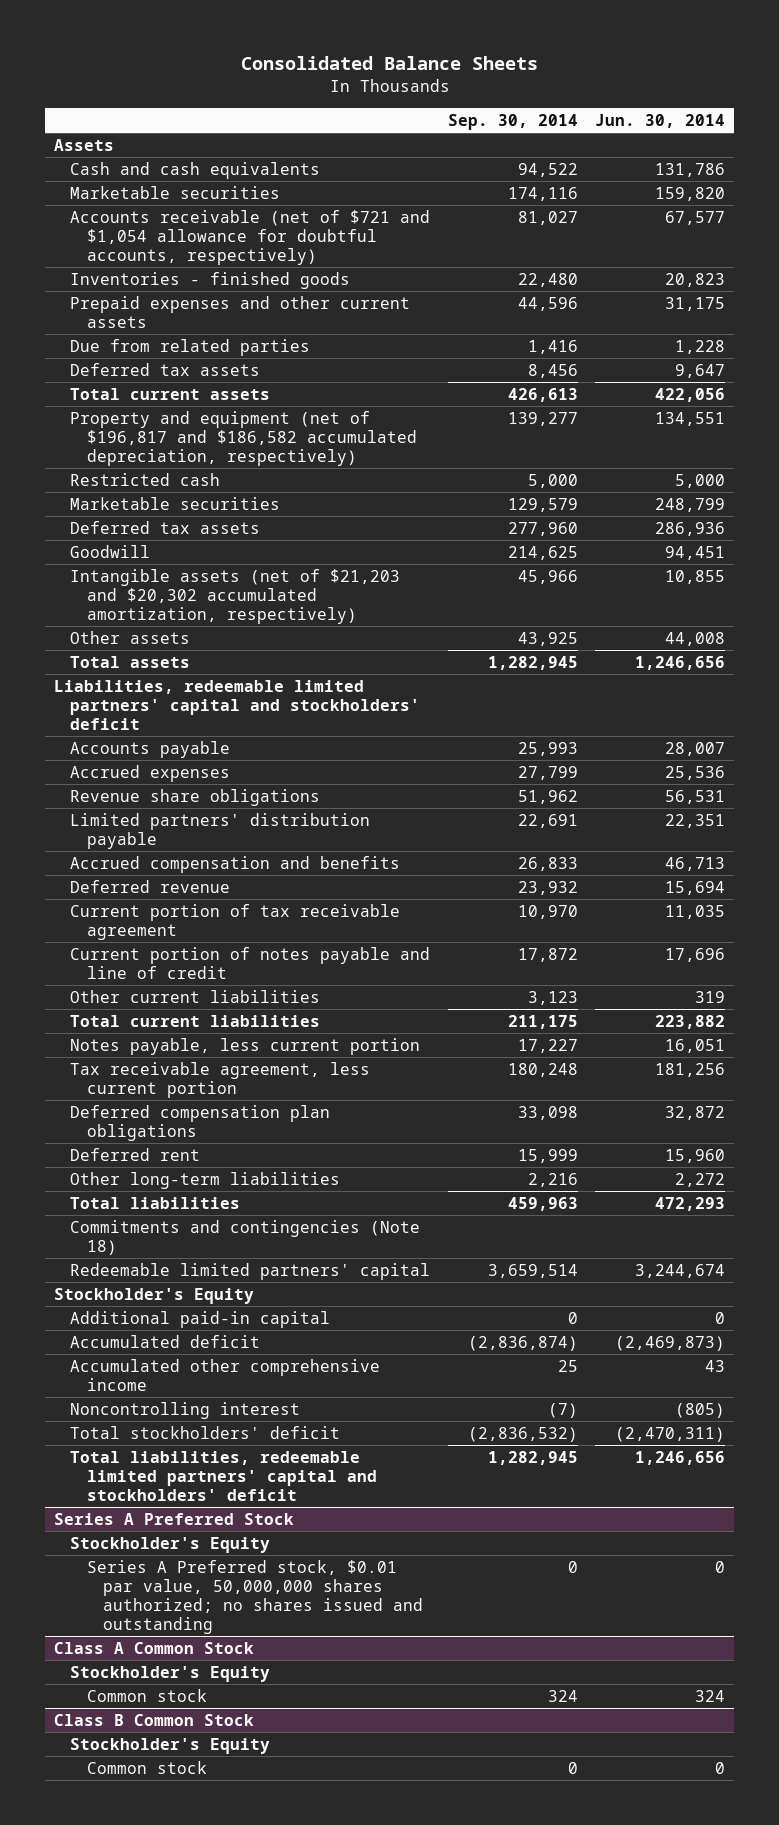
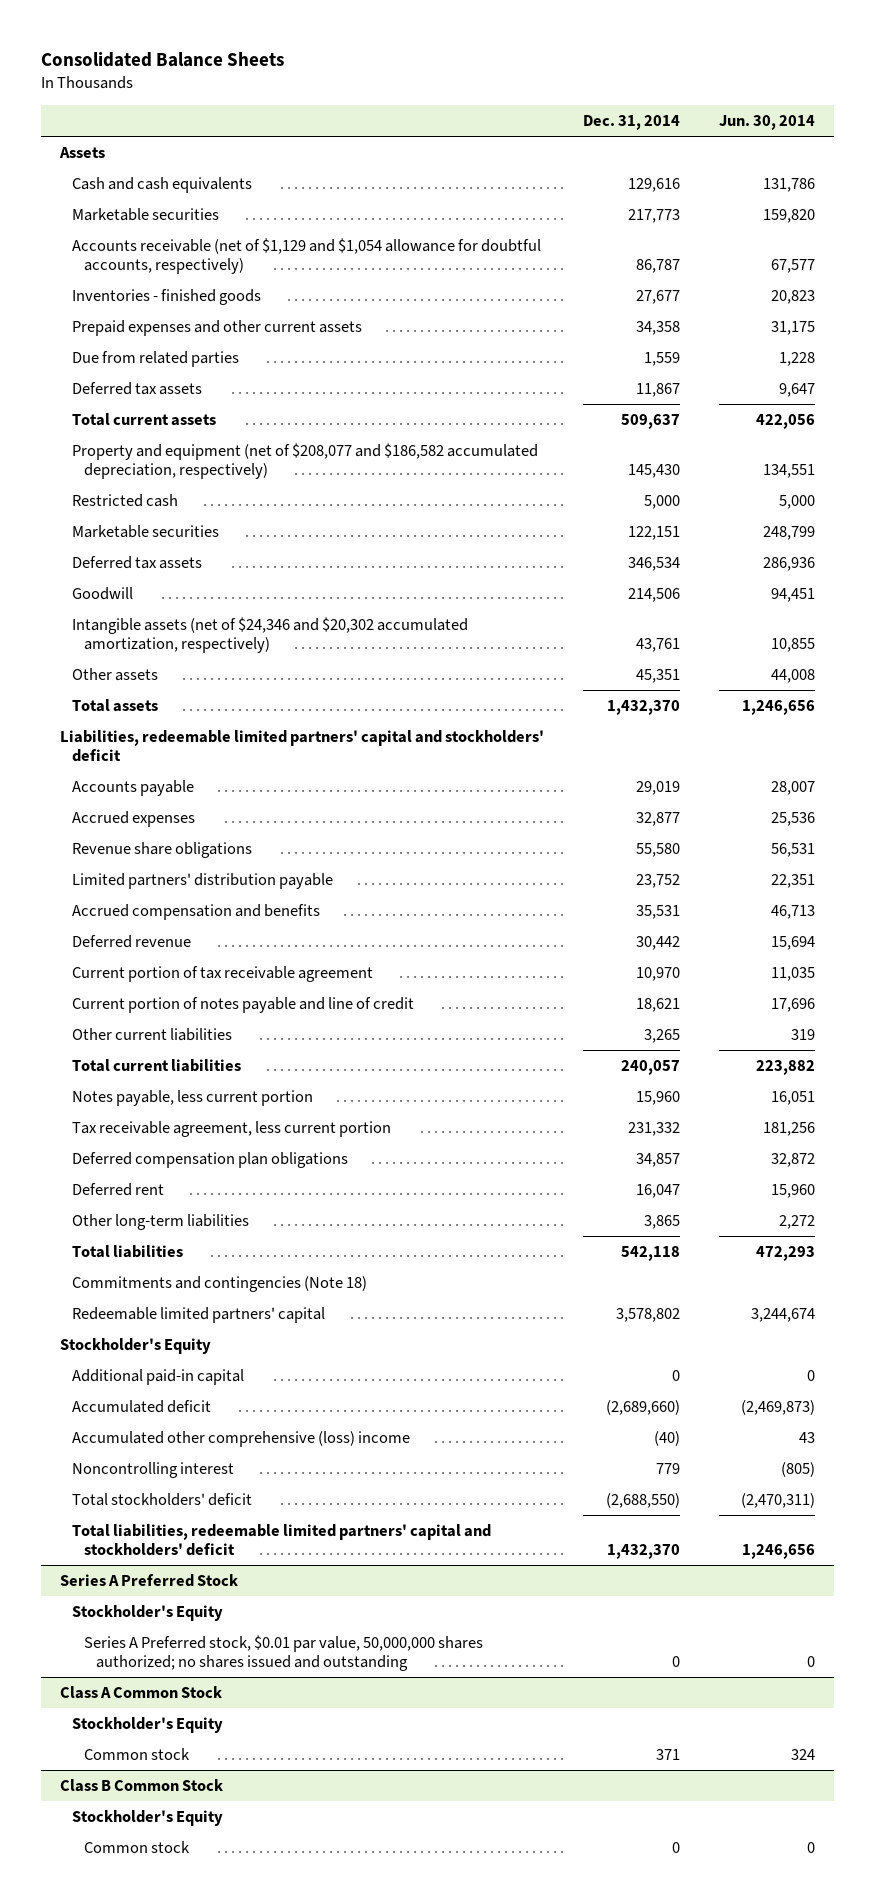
[447,114,578,131] Sep. 30, 2014 -> none
none -> [583,114,681,130] Dec. 31, 2014
[70,209,431,266] Accounts receivable (net of $721 and $1,054 allowance for doubtful accounts, respectively) -> [72,238,542,274] Accounts receivable (net of $1,129 and $1,054 allowance for doubtful accounts, respectively)
[70,410,417,467] Property and equipment (net of $196,817 and $186,582 accumulated depreciation, respectively) -> [72,443,539,479] Property and equipment (net of $208,077 and $186,582 accumulated depreciation, respectively)
[70,568,401,625] Intangible assets (net of $21,203 and $20,302 accumulated amortization, respectively) -> [72,617,469,653] Intangible assets (net of $24,346 and $20,302 accumulated amortization, respectively)
[70,1358,381,1391] Accumulated other comprehensive income -> [72,1431,411,1448] Accumulated other comprehensive (loss) income

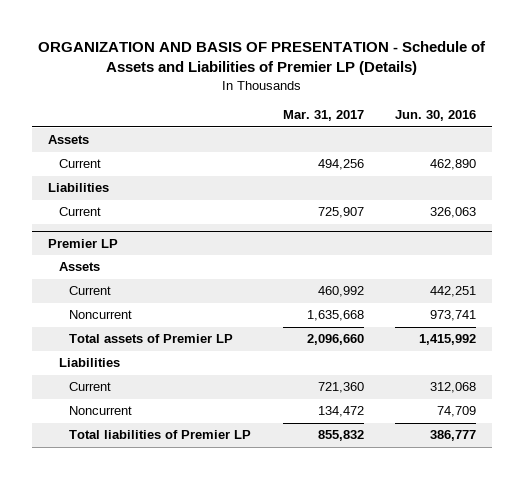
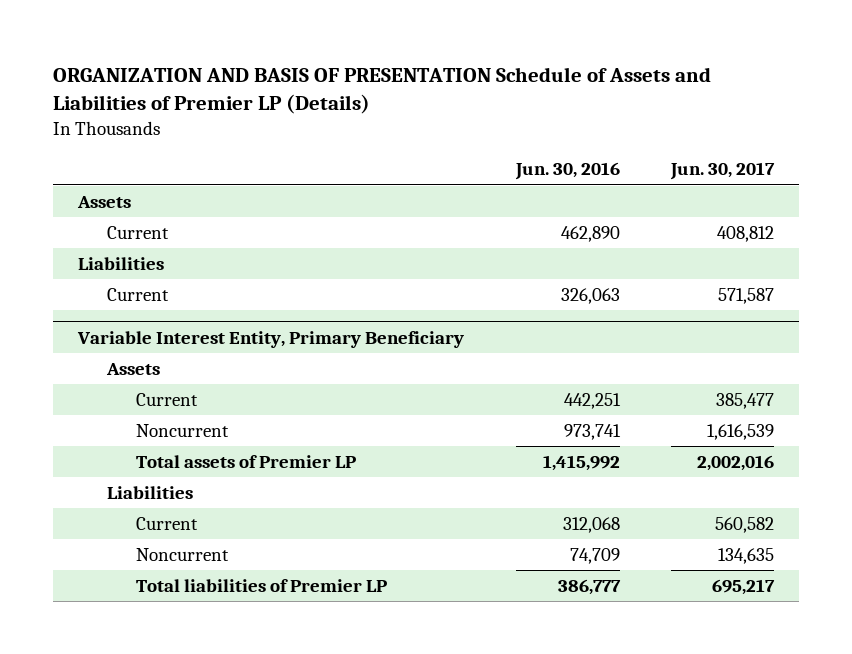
[38,41,487,76] ORGANIZATION AND BASIS OF PRESENTATION - Schedule of Assets and Liabilities of Premier LP (Details) -> [52,66,711,115] ORGANIZATION AND BASIS OF PRESENTATION Schedule of Assets and Liabilities of Premier LP (Details)
[282,110,364,122] Mar. 31, 2017 -> none
none -> [669,162,775,181] Jun. 30, 2017
[48,238,119,248] Premier LP -> [77,330,465,348] Variable Interest Entity, Primary Beneficiary

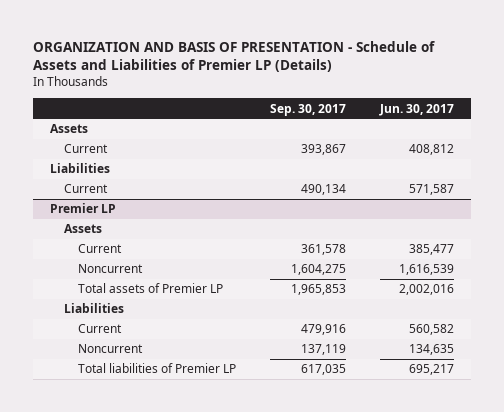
[52,66,711,115] ORGANIZATION AND BASIS OF PRESENTATION Schedule of Assets and Liabilities of Premier LP (Details) -> [33,40,436,73] ORGANIZATION AND BASIS OF PRESENTATION - Schedule of Assets and Liabilities of Premier LP (Details)
[514,162,620,181] Jun. 30, 2016 -> none
none -> [269,103,346,116] Sep. 30, 2017
[77,330,465,348] Variable Interest Entity, Primary Beneficiary -> [50,203,117,214] Premier LP

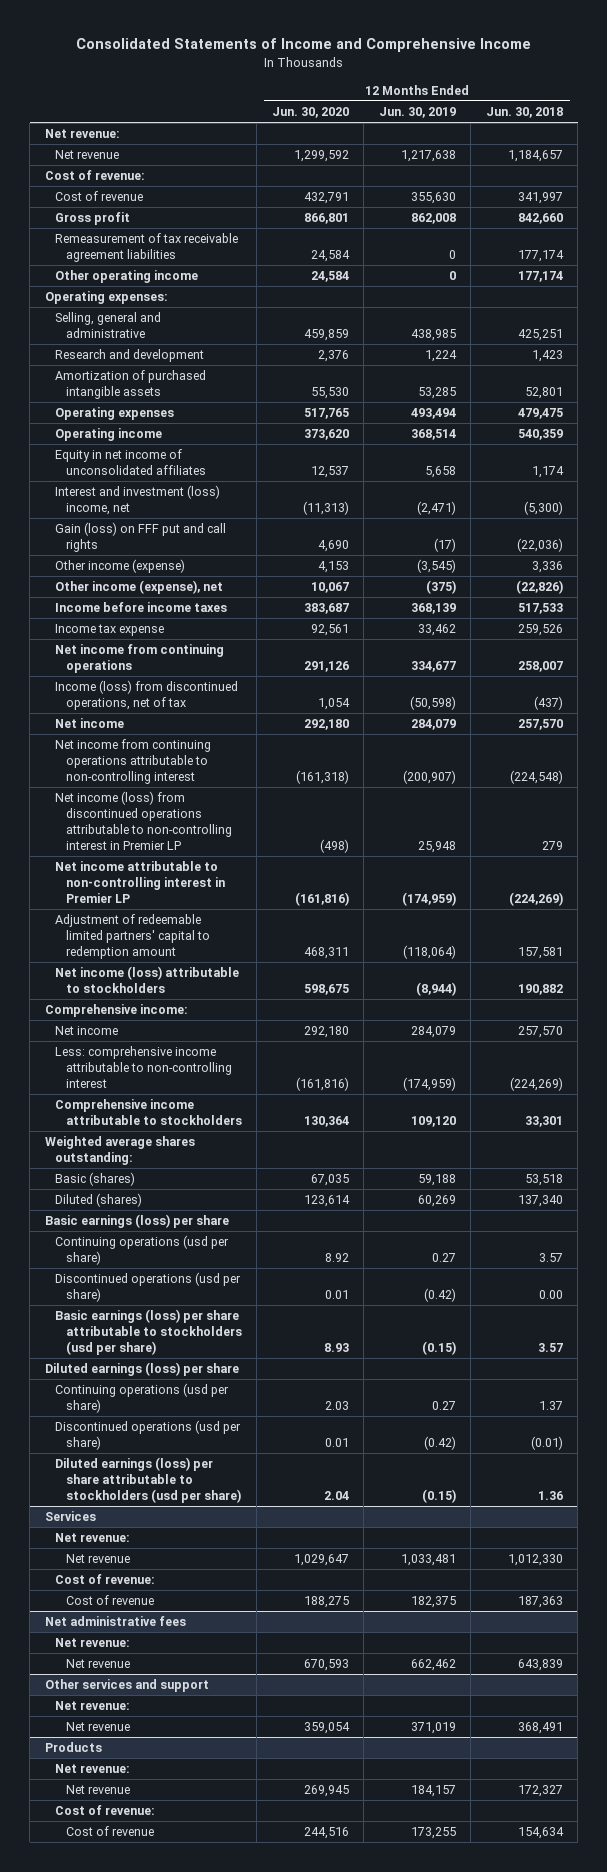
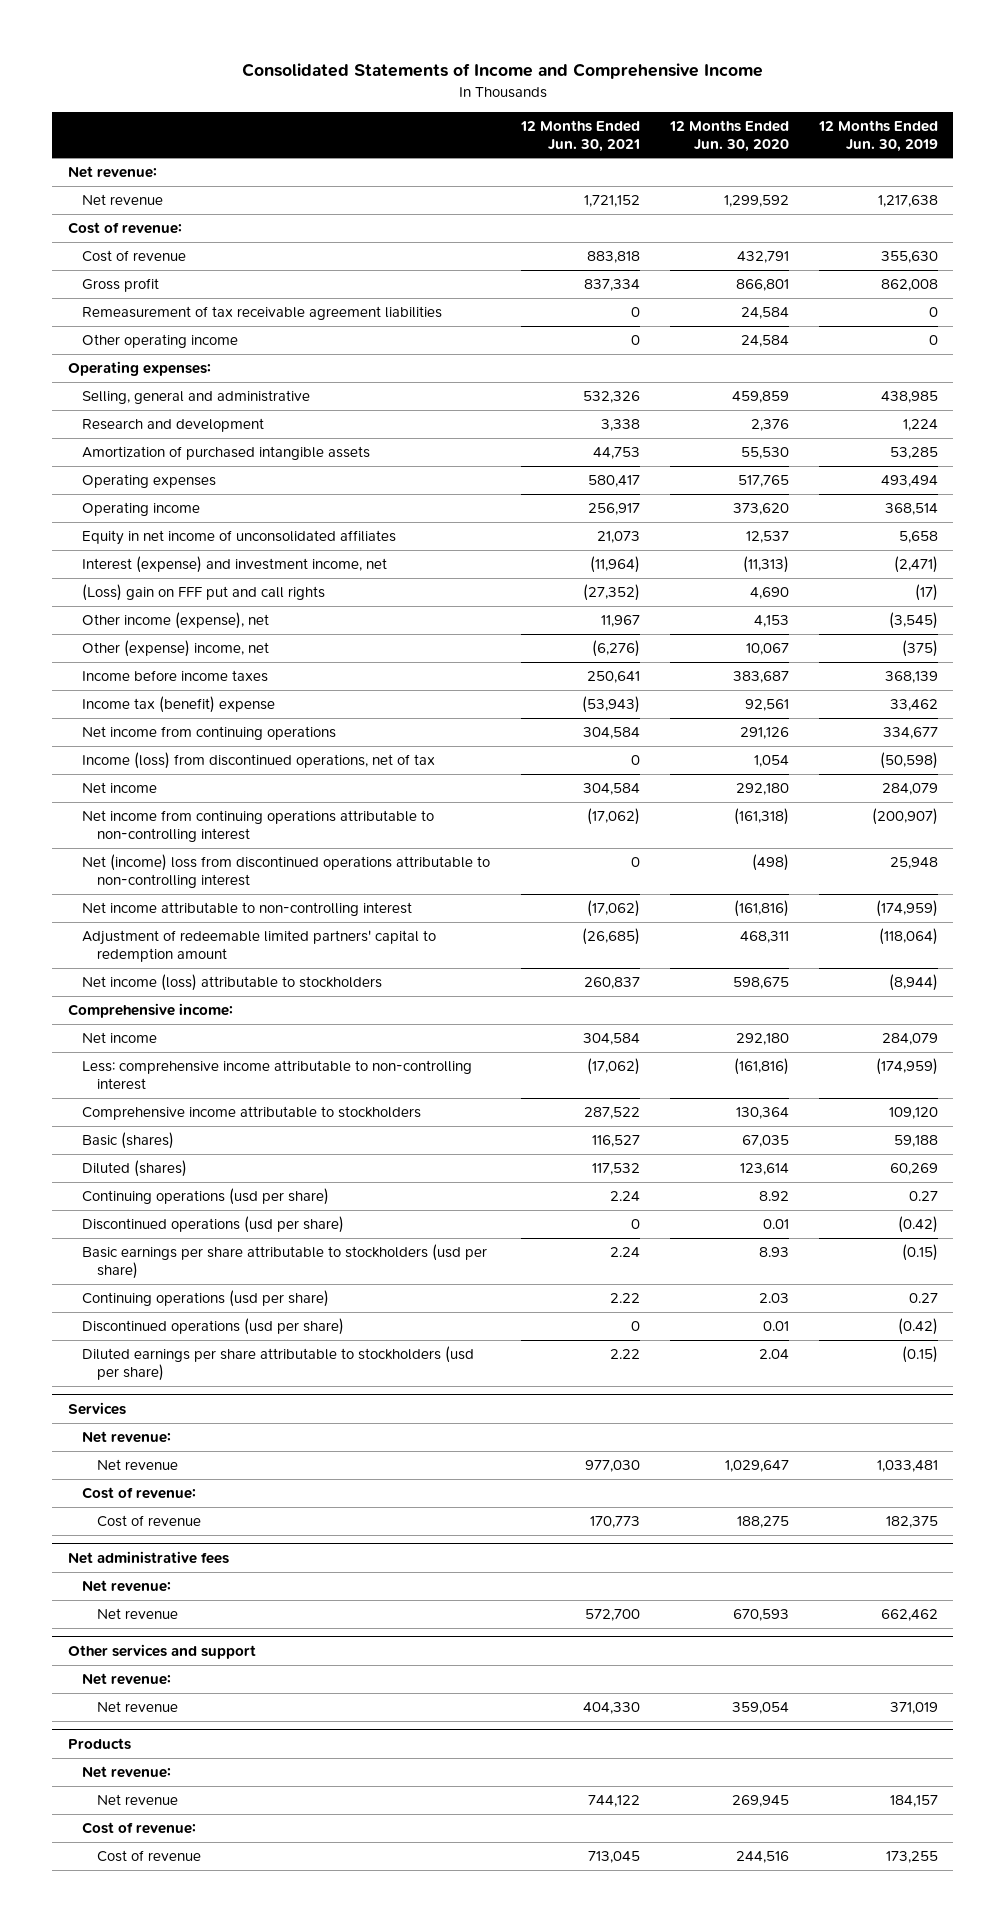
[485,106,563,118] Jun. 30, 2018 -> none
none -> [519,119,640,152] 12 Months Ended Jun. 30, 2021
[55,485,221,516] Interest and investment (loss) income, net -> [82,556,388,574] Interest (expense) and investment income, net
[55,522,227,553] Gain (loss) on FFF put and call rights -> [82,584,326,602] (Loss) gain on FFF put and call rights
[55,559,186,574] Other income (expense) -> [82,612,270,630] Other income (expense), net
[55,580,224,595] Other income (expense), net -> [82,640,270,658] Other (expense) income, net
[55,624,165,637] Income tax expense -> [82,696,276,714] Income tax (benefit) expense
[55,791,233,850] Net income (loss) from discontinued operations attributable to non-controlling interest in Premier LP -> [82,854,491,888] Net (income) loss from discontinued operations attributable to non-controlling interest
[55,861,226,903] Net income attributable to non-controlling interest in Premier LP -> [82,902,413,917] Net income attributable to non-controlling interest
[44,1136,195,1166] Weighted average shares outstanding: -> none
[44,1214,229,1229] Basic earnings (loss) per share -> none
[44,1362,239,1377] Diluted earnings (loss) per share -> none
[55,1309,243,1355] Basic earnings (loss) per share attributable to stockholders (usd per share) -> [82,1244,488,1279] Basic earnings per share attributable to stockholders (usd per share)
[55,1457,242,1503] Diluted earnings (loss) per share attributable to stockholders (usd per share) -> [82,1346,475,1381] Diluted earnings per share attributable to stockholders (usd per share)

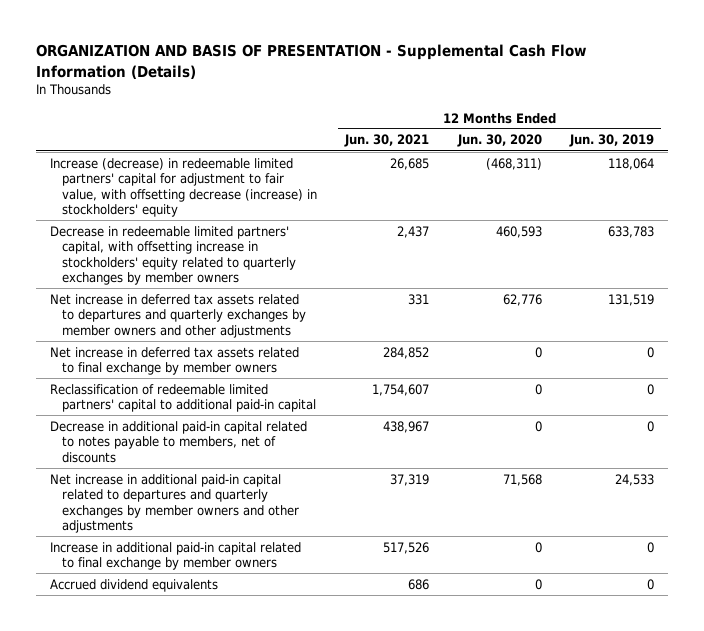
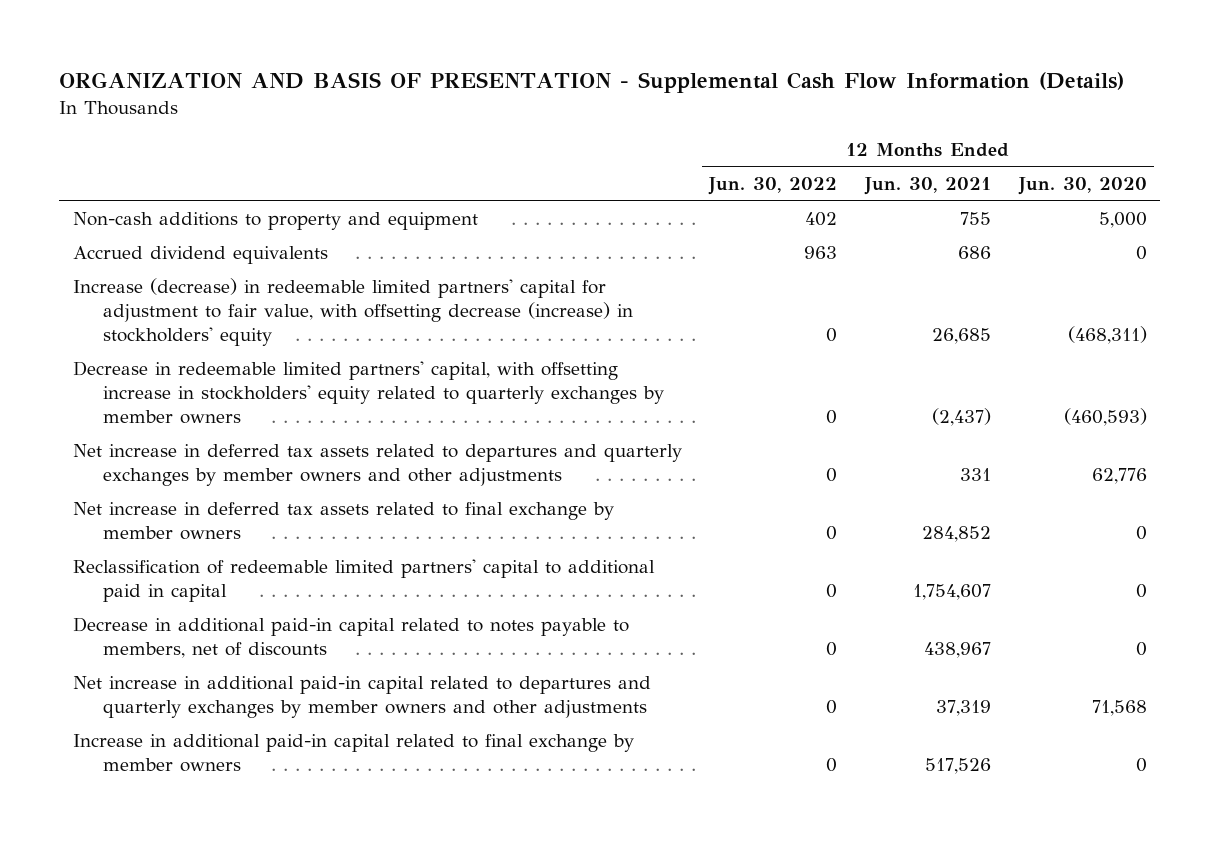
[569,134,655,148] Jun. 30, 2019 -> none
none -> [708,177,838,196] Jun. 30, 2022
none -> [72,212,478,231] Non-cash additions to property and equipment
[50,578,219,592] Accrued dividend equivalents -> [72,246,328,265] Accrued dividend equivalents
[397,225,430,238] 2,437 -> [932,408,992,427] (2,437)
[495,225,542,238] 460,593 -> [1063,408,1147,427] (460,593)
[50,383,316,413] Reclassification of redeemable limited partners' capital to additional paid-in capital -> [72,559,655,603] Reclassification of redeemable limited partners' capital to additional paid in capital

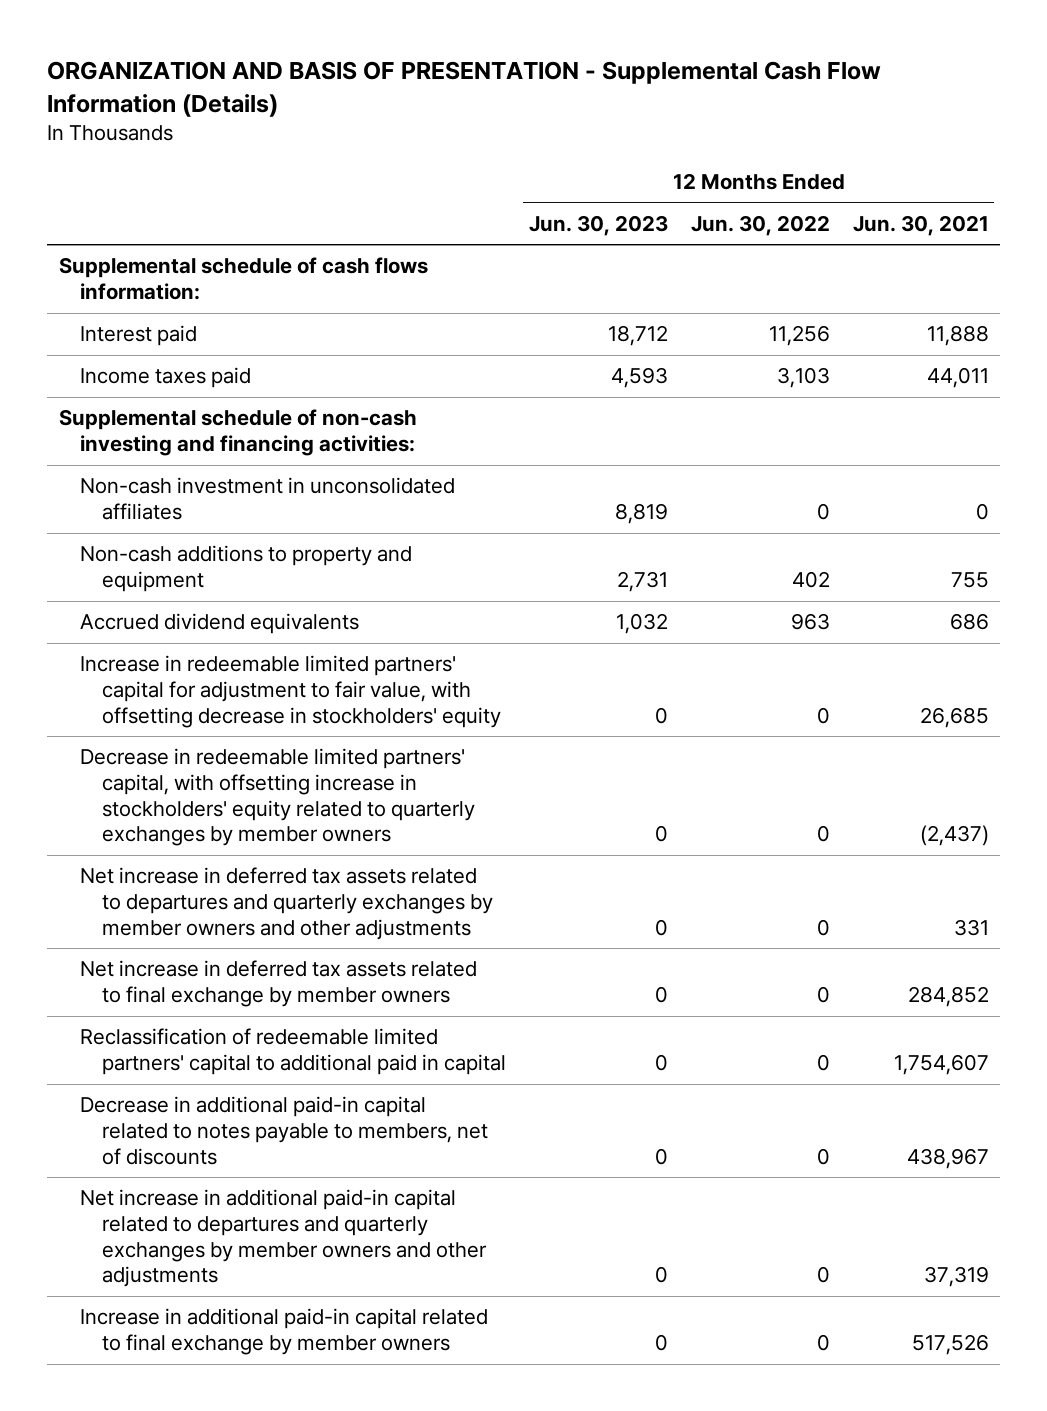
[1017,177,1147,196] Jun. 30, 2020 -> none
none -> [528,214,668,236] Jun. 30, 2023
none -> [58,257,428,300] Supplemental schedule of cash flows information:
none -> [80,325,198,347] Interest paid
none -> [80,367,252,389] Income taxes paid
none -> [58,409,417,456] Supplemental schedule of non-cash investing and financing activities:
none -> [80,477,456,520] Non-cash investment in unconsolidated affiliates
[72,278,633,347] Increase (decrease) in redeemable limited partners' capital for adjustment to fair value, with offsetting decrease (increase) in stockholders' equity -> [80,655,501,728] Increase in redeemable limited partners' capital for adjustment to fair value, with offsetting decrease in stockholders' equity

